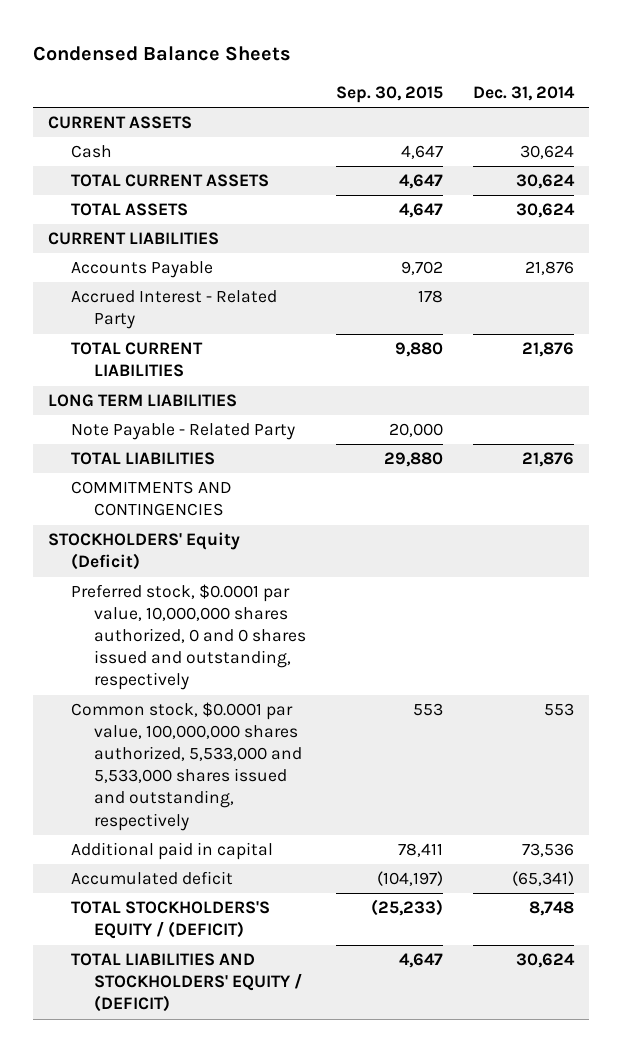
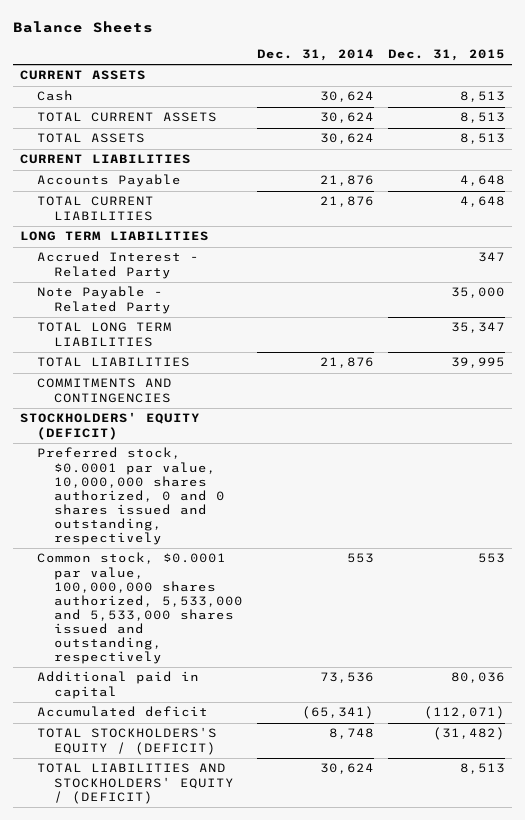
[33,46,292,62] Condensed Balance Sheets -> [13,20,154,33] Balance Sheets
[336,86,444,104] Sep. 30, 2015 -> none
none -> [387,49,505,62] Dec. 31, 2015
[71,290,278,330] Accrued Interest - Related Party -> [37,251,200,279] Accrued Interest - Related Party
none -> [37,322,173,347] TOTAL LONG TERM LIABILITIES
[48,532,241,571] STOCKHOLDERS' Equity (Deficit) -> [20,412,201,440] STOCKHOLDERS' EQUITY (DEFICIT)

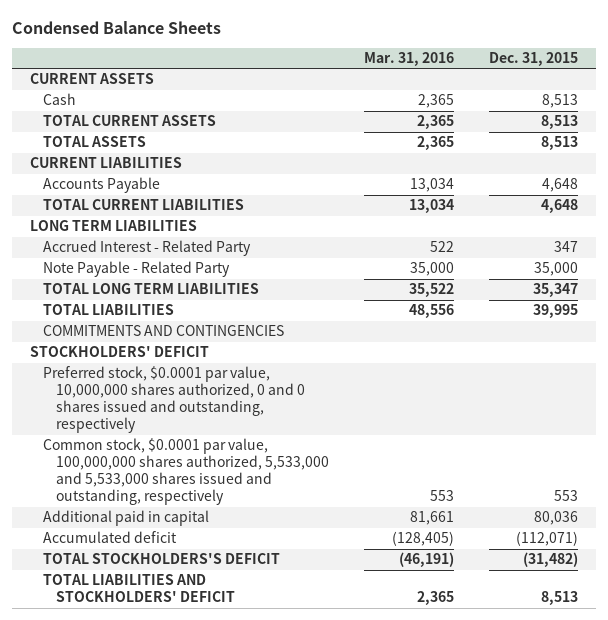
[13,20,154,33] Balance Sheets -> [11,20,221,34] Condensed Balance Sheets
[256,49,374,62] Dec. 31, 2014 -> none
none -> [363,52,454,67] Mar. 31, 2016
[20,412,201,440] STOCKHOLDERS' EQUITY (DEFICIT) -> [29,346,209,358] STOCKHOLDERS' DEFICIT
[37,727,218,755] TOTAL STOCKHOLDERS'S EQUITY / (DEFICIT) -> [42,553,280,565] TOTAL STOCKHOLDERS'S DEFICIT
[37,763,234,804] TOTAL LIABILITIES AND STOCKHOLDERS' EQUITY / (DEFICIT) -> [42,574,235,603] TOTAL LIABILITIES AND STOCKHOLDERS' DEFICIT

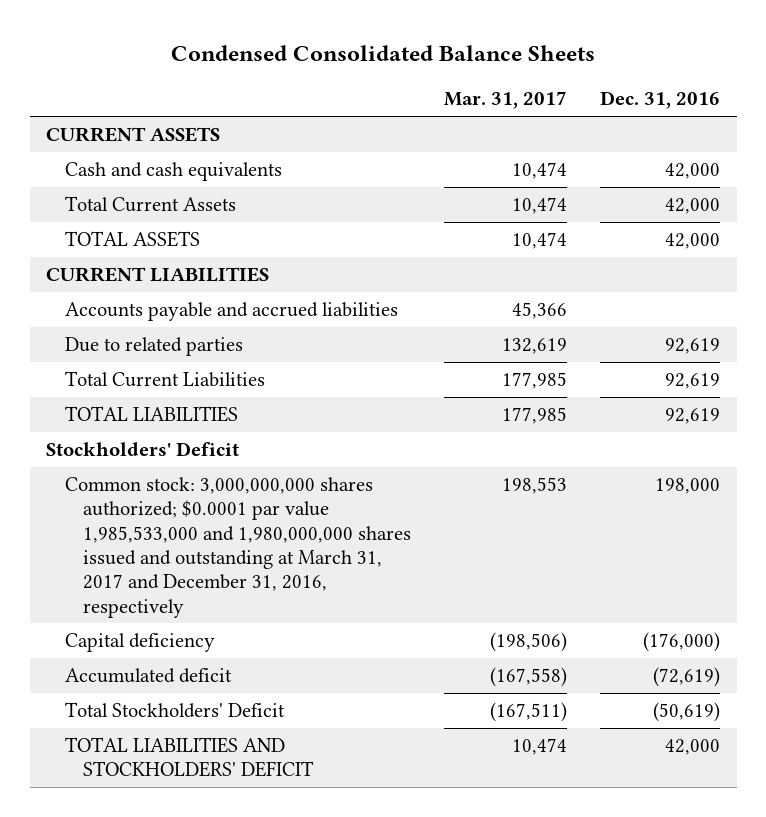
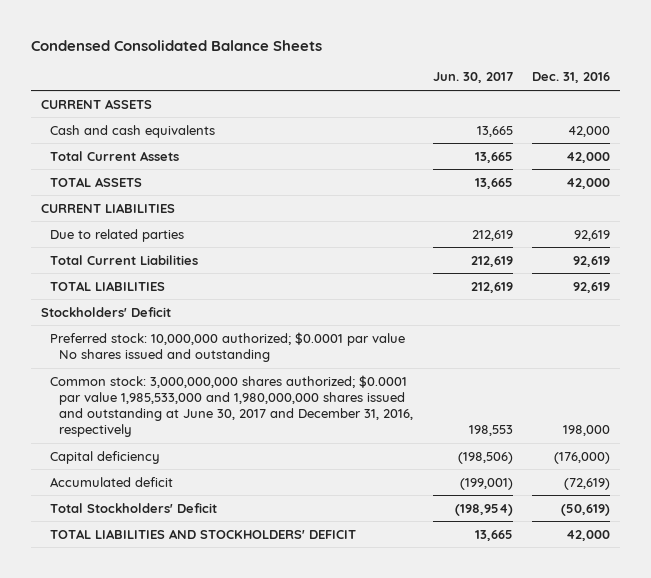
[444,91,568,110] Mar. 31, 2017 -> none
none -> [432,72,513,84] Jun. 30, 2017
[64,301,398,321] Accounts payable and accrued liabilities -> none
none -> [49,331,405,362] Preferred stock: 10,000,000 authorized; $0.0001 par value No shares issued and outstanding
[64,476,412,618] Common stock: 3,000,000,000 shares authorized; $0.0001 par value 1,985,533,000 and 1,980,000,000 shares issued and outstanding at March 31, 2017 and December 31, 2016, respectively -> [49,374,414,438] Common stock: 3,000,000,000 shares authorized; $0.0001 par value 1,985,533,000 and 1,980,000,000 shares issued and outstanding at June 30, 2017 and December 31, 2016, respectively

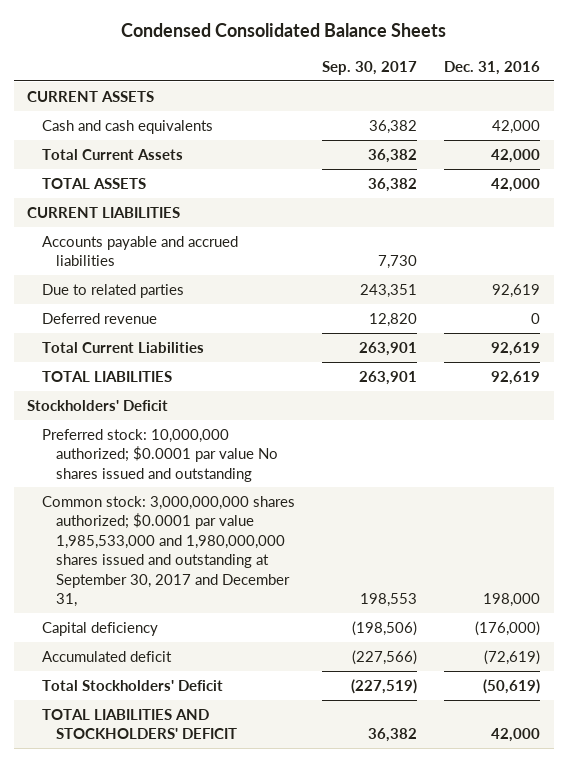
[432,72,513,84] Jun. 30, 2017 -> none
none -> [322,60,418,75] Sep. 30, 2017
none -> [41,235,238,267] Accounts payable and accrued liabilities
none -> [41,312,157,324] Deferred revenue
[49,374,414,438] Common stock: 3,000,000,000 shares authorized; $0.0001 par value 1,985,533,000 and 1,980,000,000 shares issued and outstanding at June 30, 2017 and December 31, 2016, respectively -> [41,495,295,608] Common stock: 3,000,000,000 shares authorized; $0.0001 par value 1,985,533,000 and 1,980,000,000 shares issued and outstanding at September 30, 2017 and December 31,

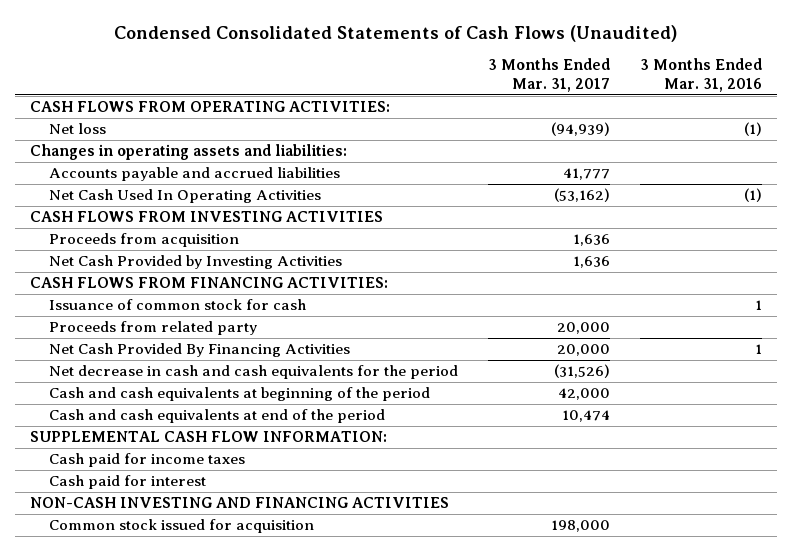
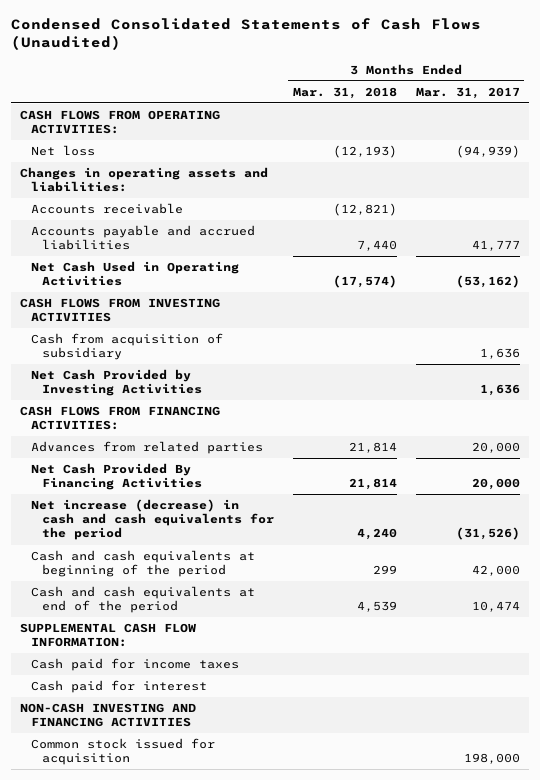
[639,58,762,92] 3 Months Ended Mar. 31, 2016 -> none
none -> [293,86,398,99] Mar. 31, 2018
none -> [31,203,184,215] Accounts receivable
[49,189,322,204] Net Cash Used In Operating Activities -> [31,261,240,287] Net Cash Used in Operating Activities
[49,233,240,248] Proceeds from acquisition -> [31,333,224,361] Cash from acquisition of subsidiary
[49,299,307,311] Issuance of common stock for cash -> none
[49,321,258,336] Proceeds from related party -> [31,441,264,455] Advances from related parties
[49,365,459,380] Net decrease in cash and cash equivalents for the period -> [31,499,275,541] Net increase (decrease) in cash and cash equivalents for the period

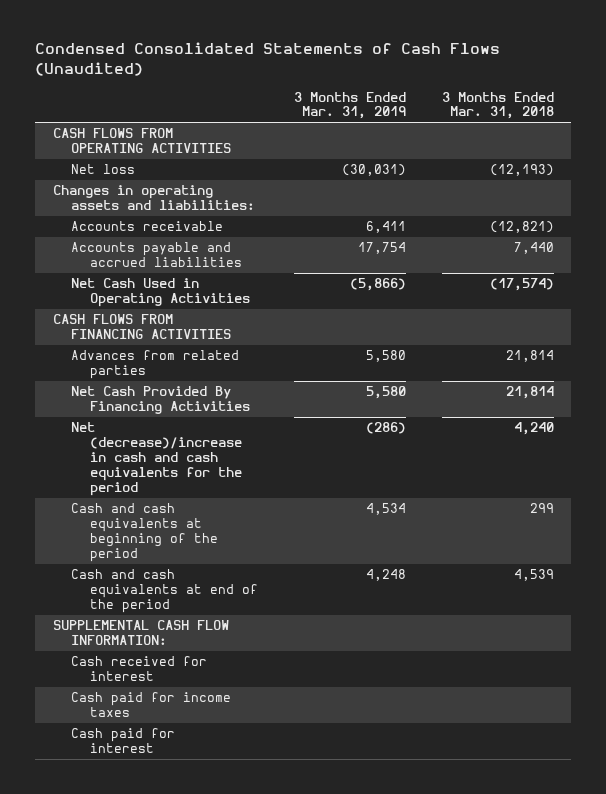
[415,86,520,99] Mar. 31, 2017 -> none
none -> [293,91,406,120] 3 Months Ended Mar. 31, 2019
[20,110,221,135] CASH FLOWS FROM OPERATING ACTIVITIES: -> [52,128,232,154] CASH FLOWS FROM OPERATING ACTIVITIES
[20,298,221,323] CASH FLOWS FROM INVESTING ACTIVITIES -> none
[31,333,224,361] Cash from acquisition of subsidiary -> none
[31,369,203,397] Net Cash Provided by Investing Activities -> none
[20,406,221,431] CASH FLOWS FROM FINANCING ACTIVITIES: -> [52,314,232,340] CASH FLOWS FROM FINANCING ACTIVITIES
[31,499,275,541] Net increase (decrease) in cash and cash equivalents for the period -> [71,422,243,496] Net (decrease)/increase in cash and cash equivalents for the period
none -> [71,656,208,682] Cash received for interest
[20,703,197,728] NON-CASH INVESTING AND FINANCING ACTIVITIES -> none
[31,738,216,766] Common stock issued for acquisition -> none

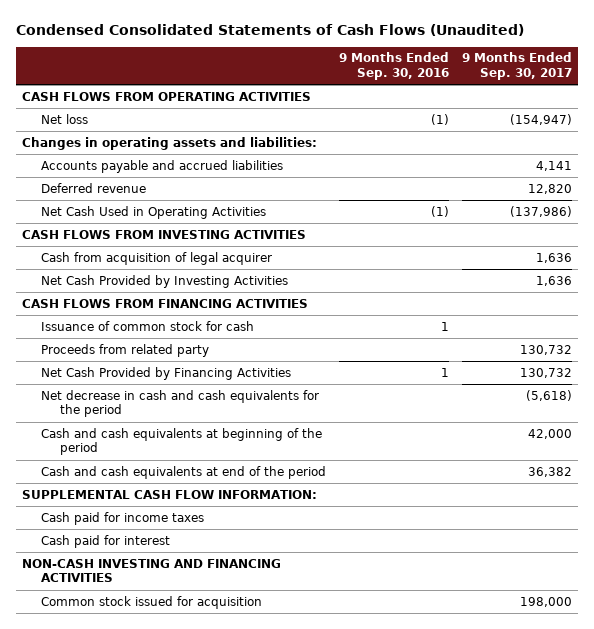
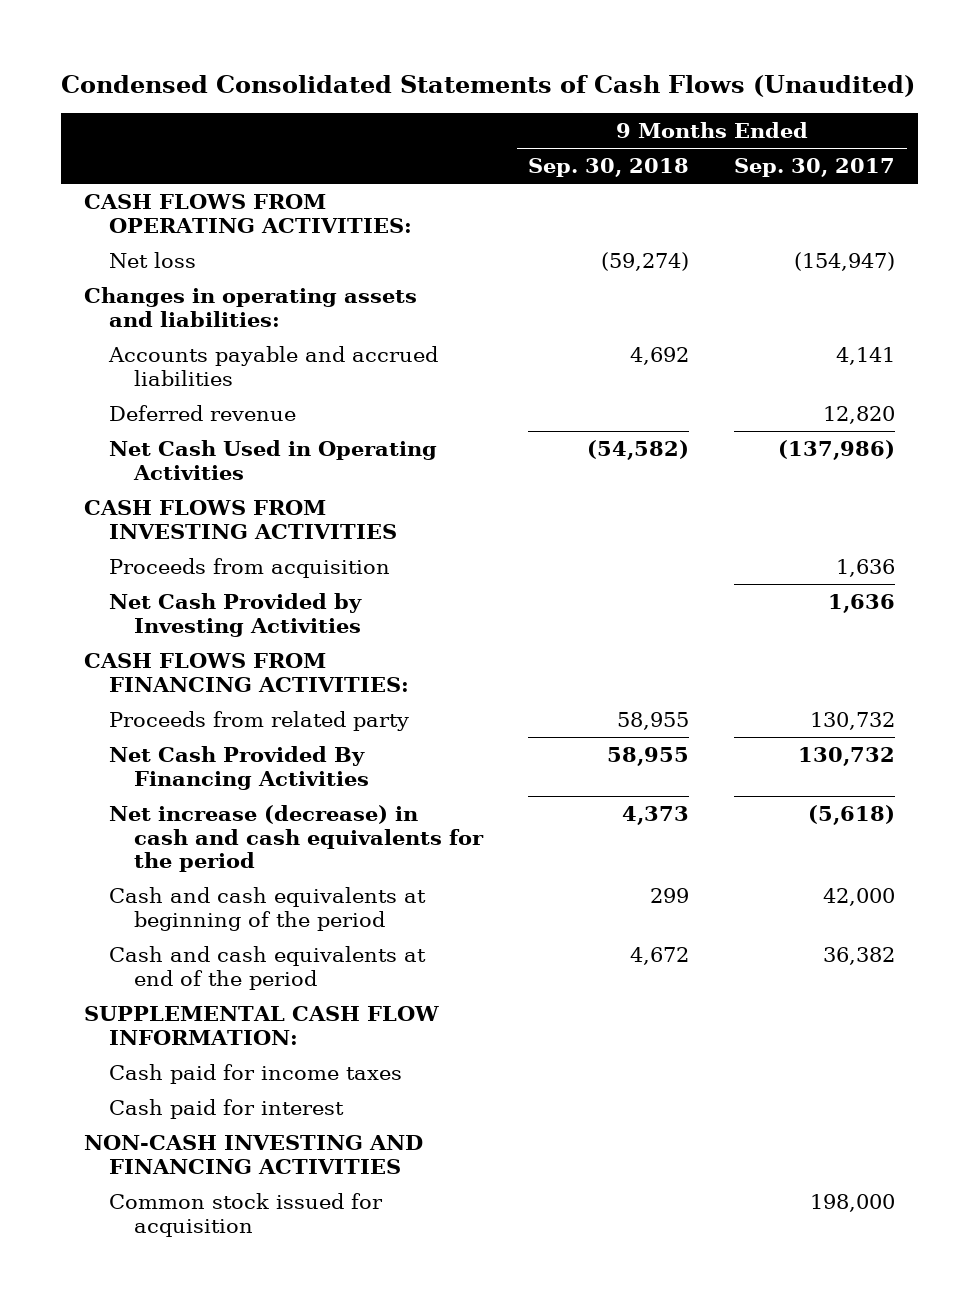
[338,52,449,80] 9 Months Ended Sep. 30, 2016 -> none
none -> [528,158,690,178] Sep. 30, 2018
[22,91,312,101] CASH FLOWS FROM OPERATING ACTIVITIES -> [83,194,412,233] CASH FLOWS FROM OPERATING ACTIVITIES:
[41,251,273,265] Cash from acquisition of legal acquirer -> [108,558,390,579] Proceeds from acquisition
[41,320,255,331] Issuance of common stock for cash -> none
[22,298,309,308] CASH FLOWS FROM FINANCING ACTIVITIES -> [83,653,409,692] CASH FLOWS FROM FINANCING ACTIVITIES:
[41,366,292,380] Net Cash Provided by Financing Activities -> [108,746,370,790] Net Cash Provided By Financing Activities
[41,389,320,418] Net decrease in cash and cash equivalents for the period -> [108,805,485,872] Net increase (decrease) in cash and cash equivalents for the period

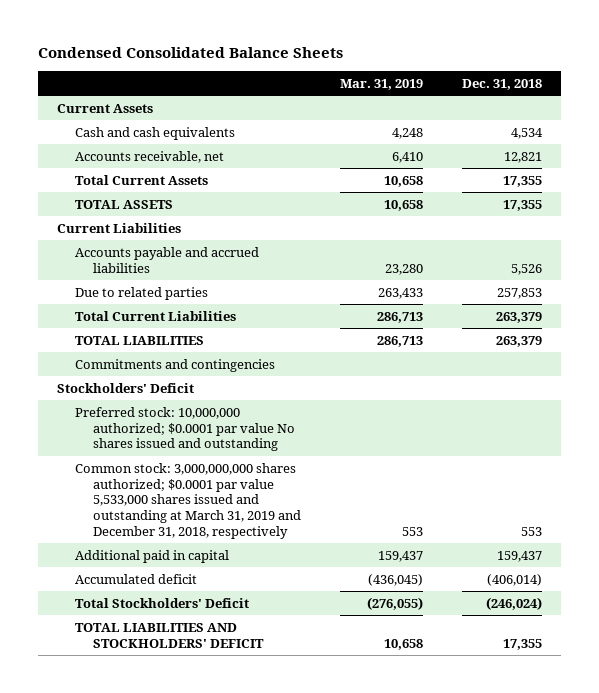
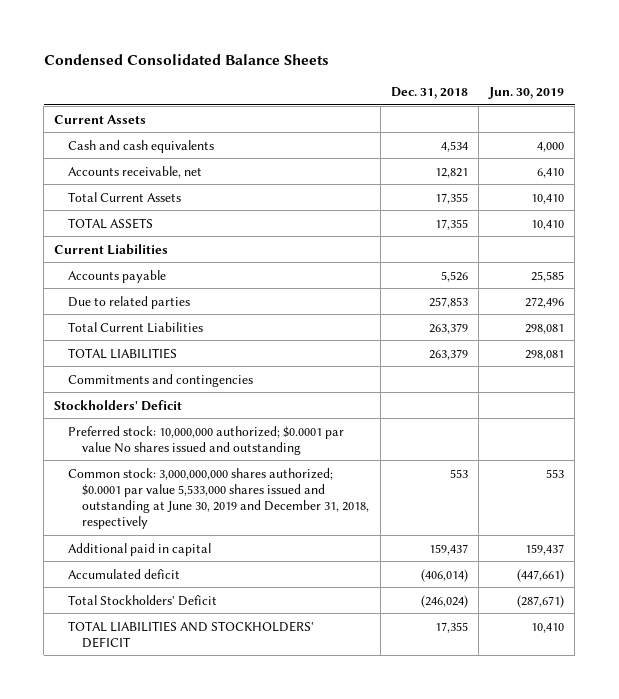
[340,79,424,91] Mar. 31, 2019 -> none
none -> [488,86,565,99] Jun. 30, 2019
[75,246,260,273] Accounts payable and accrued liabilities -> [68,269,167,283] Accounts payable
[75,462,302,540] Common stock: 3,000,000,000 shares authorized; $0.0001 par value 5,533,000 shares issued and outstanding at March 31, 2019 and December 31, 2018, respectively -> [68,467,370,530] Common stock: 3,000,000,000 shares authorized; $0.0001 par value 5,533,000 shares issued and outstanding at June 30, 2019 and December 31, 2018, respectively

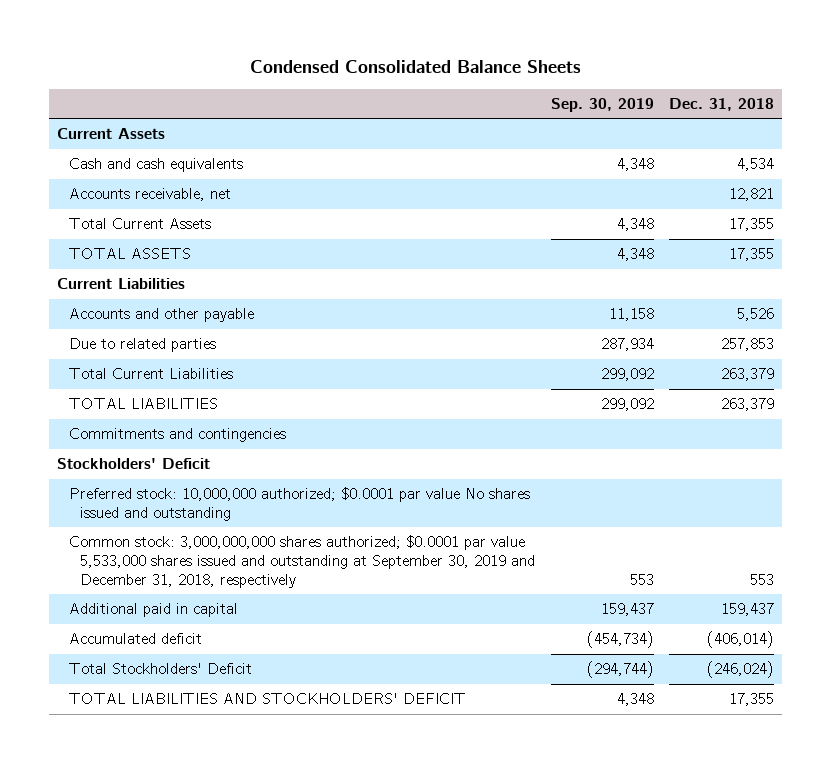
[488,86,565,99] Jun. 30, 2019 -> none
none -> [550,97,654,112] Sep. 30, 2019
[68,269,167,283] Accounts payable -> [68,308,254,323] Accounts and other payable
[68,467,370,530] Common stock: 3,000,000,000 shares authorized; $0.0001 par value 5,533,000 shares issued and outstanding at June 30, 2019 and December 31, 2018, respectively -> [68,535,536,588] Common stock: 3,000,000,000 shares authorized; $0.0001 par value 5,533,000 shares issued and outstanding at September 30, 2019 and December 31, 2018, respectively

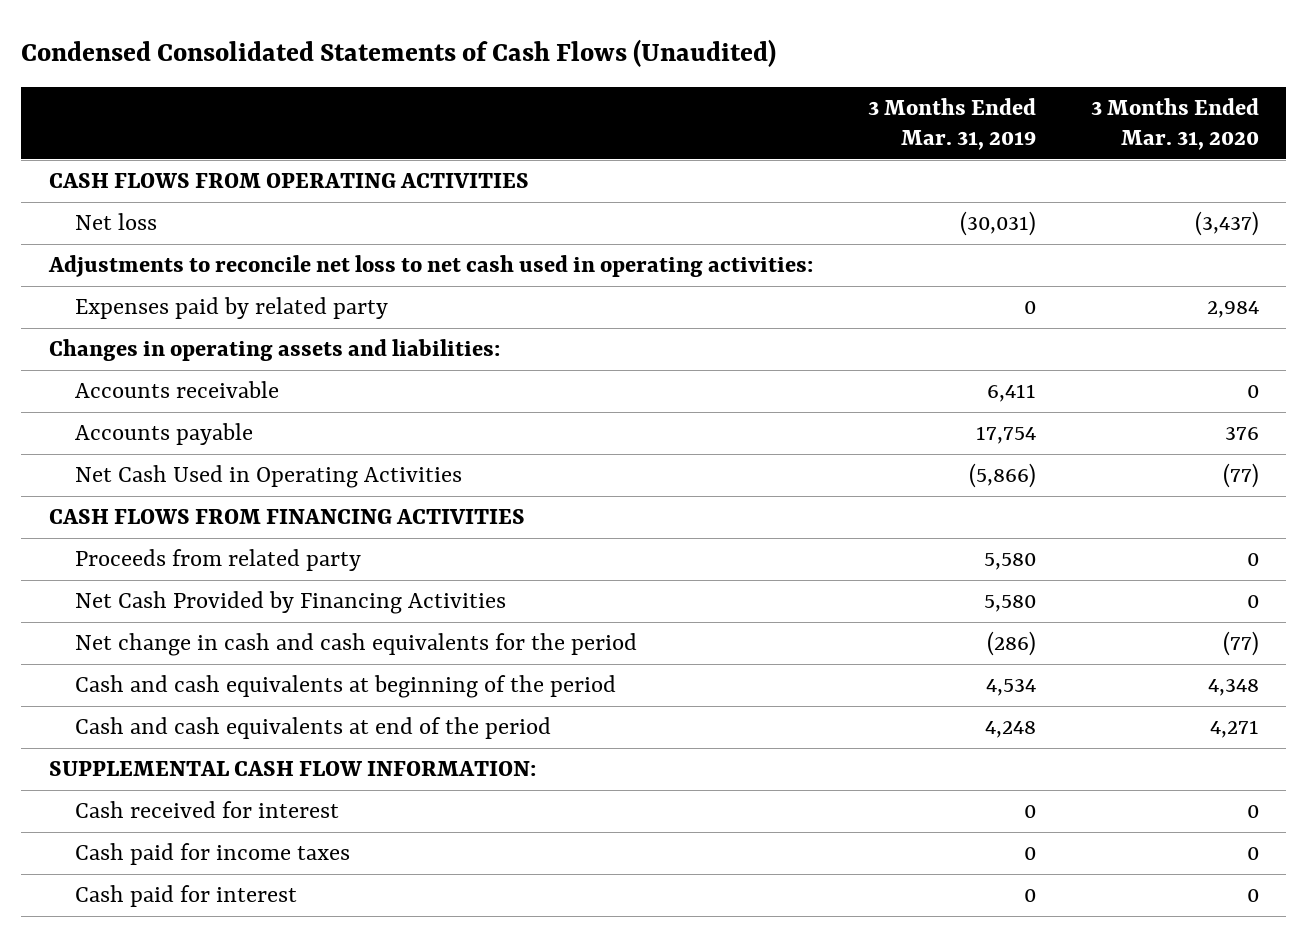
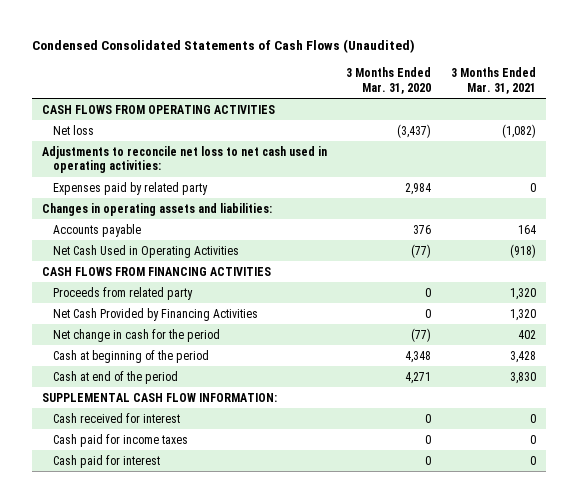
[867,97,1036,151] 3 Months Ended Mar. 31, 2019 -> none
none -> [451,66,537,94] 3 Months Ended Mar. 31, 2021
[75,381,280,399] Accounts receivable -> none
[75,633,638,657] Net change in cash and cash equivalents for the period -> [52,328,220,342] Net change in cash for the period
[75,675,617,699] Cash and cash equivalents at beginning of the period -> [52,349,209,363] Cash at beginning of the period
[75,717,552,740] Cash and cash equivalents at end of the period -> [52,370,178,384] Cash at end of the period

